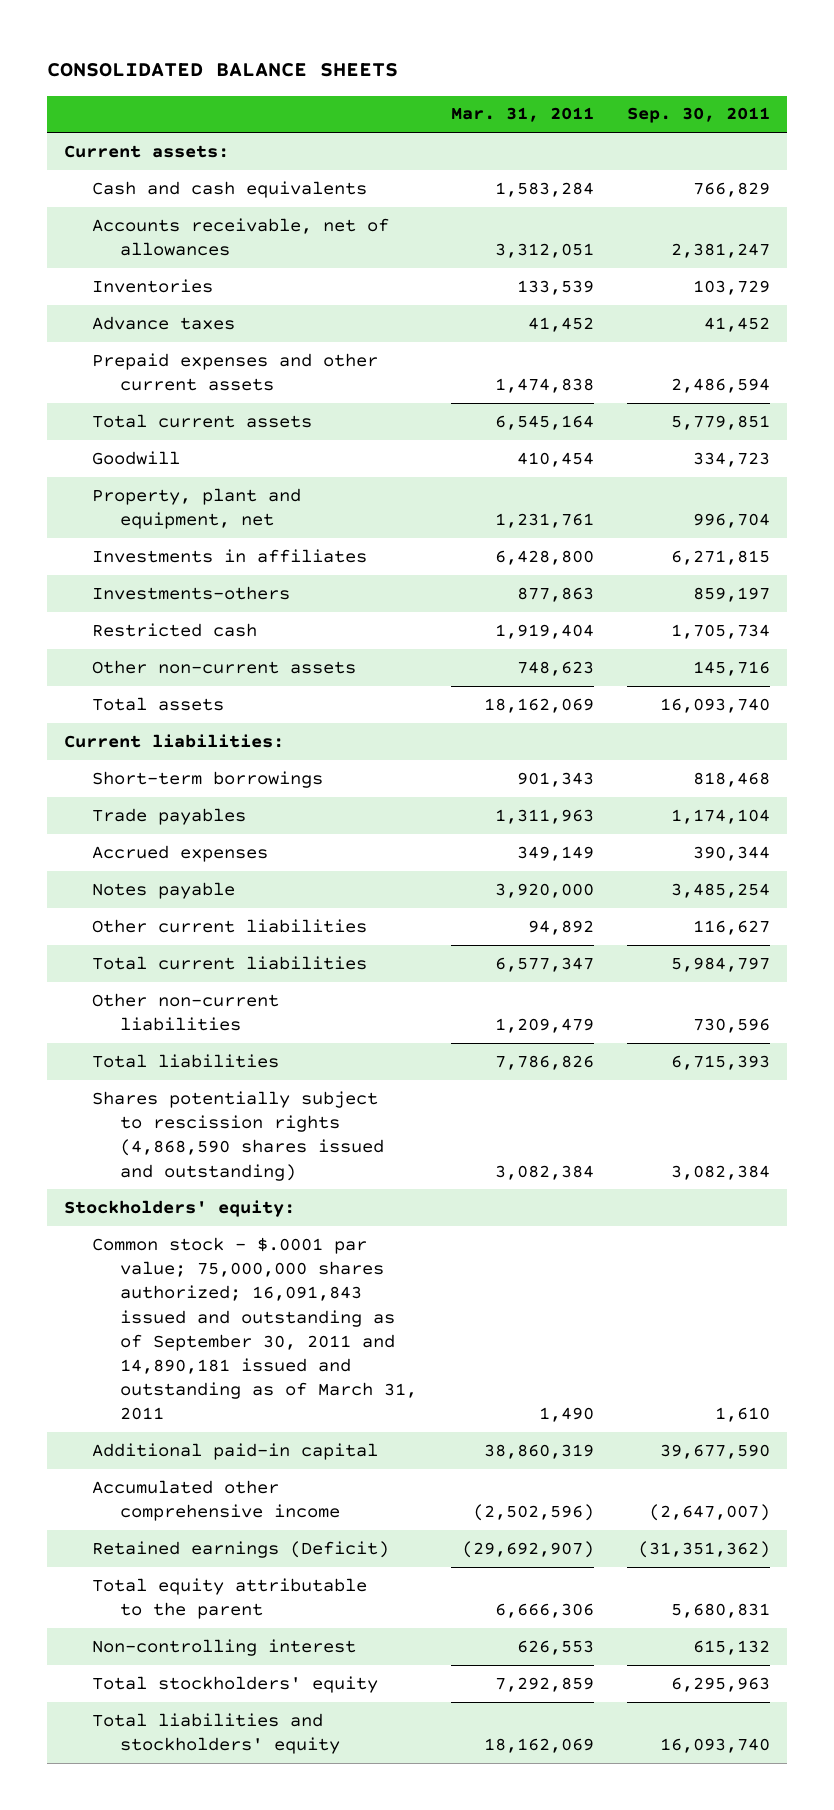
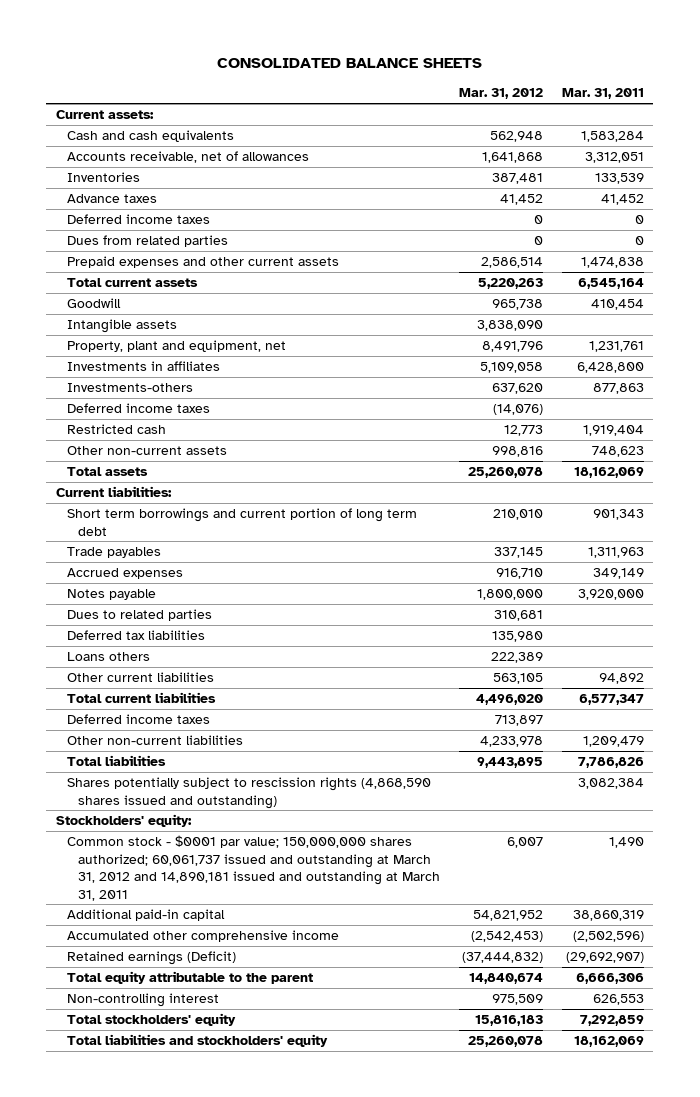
[627,107,771,124] Sep. 30, 2011 -> none
none -> [458,88,543,100] Mar. 31, 2012
none -> [66,214,210,225] Deferred income taxes
none -> [66,235,228,248] Dues from related parties
none -> [66,319,177,334] Intangible assets
none -> [66,403,210,414] Deferred income taxes
[91,770,323,788] Short-term borrowings -> [66,508,417,536] Short term borrowings and current portion of long term debt
none -> [66,609,212,622] Dues to related parties
none -> [66,630,205,641] Deferred tax liabilities
none -> [66,652,150,662] Loans others
none -> [66,714,210,725] Deferred income taxes
[91,1236,418,1421] Common stock - $.0001 par value; 75,000,000 shares authorized; 16,091,843 issued and outstanding as of September 30, 2011 and 14,890,181 issued and outstanding as of March 31, 2011 -> [66,835,440,901] Common stock - $0001 par value; 150,000,000 shares authorized; 60,061,737 issued and outstanding at March 31, 2012 and 14,890,181 issued and outstanding at March 31, 2011

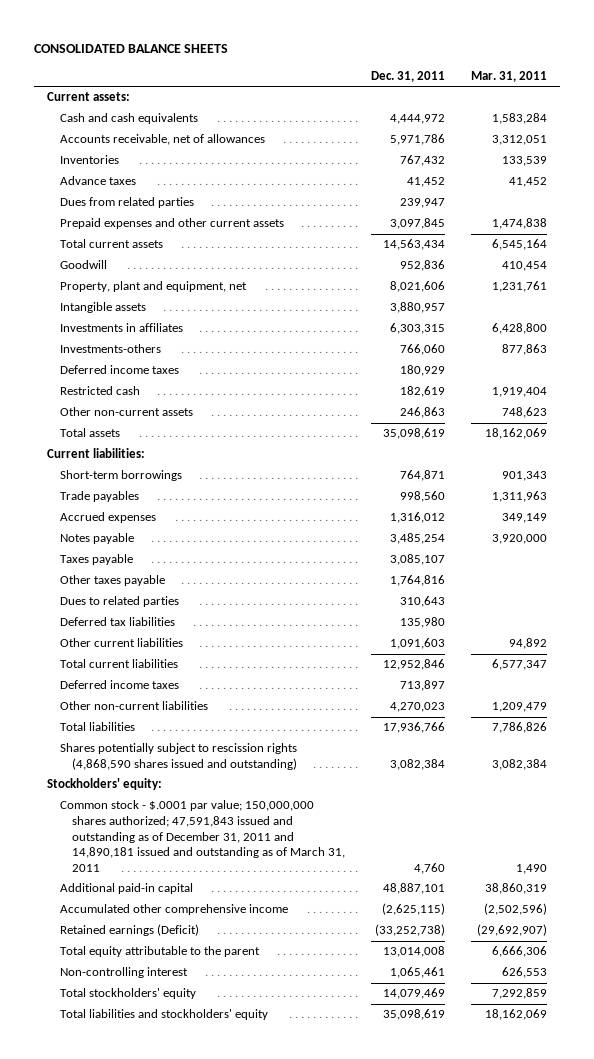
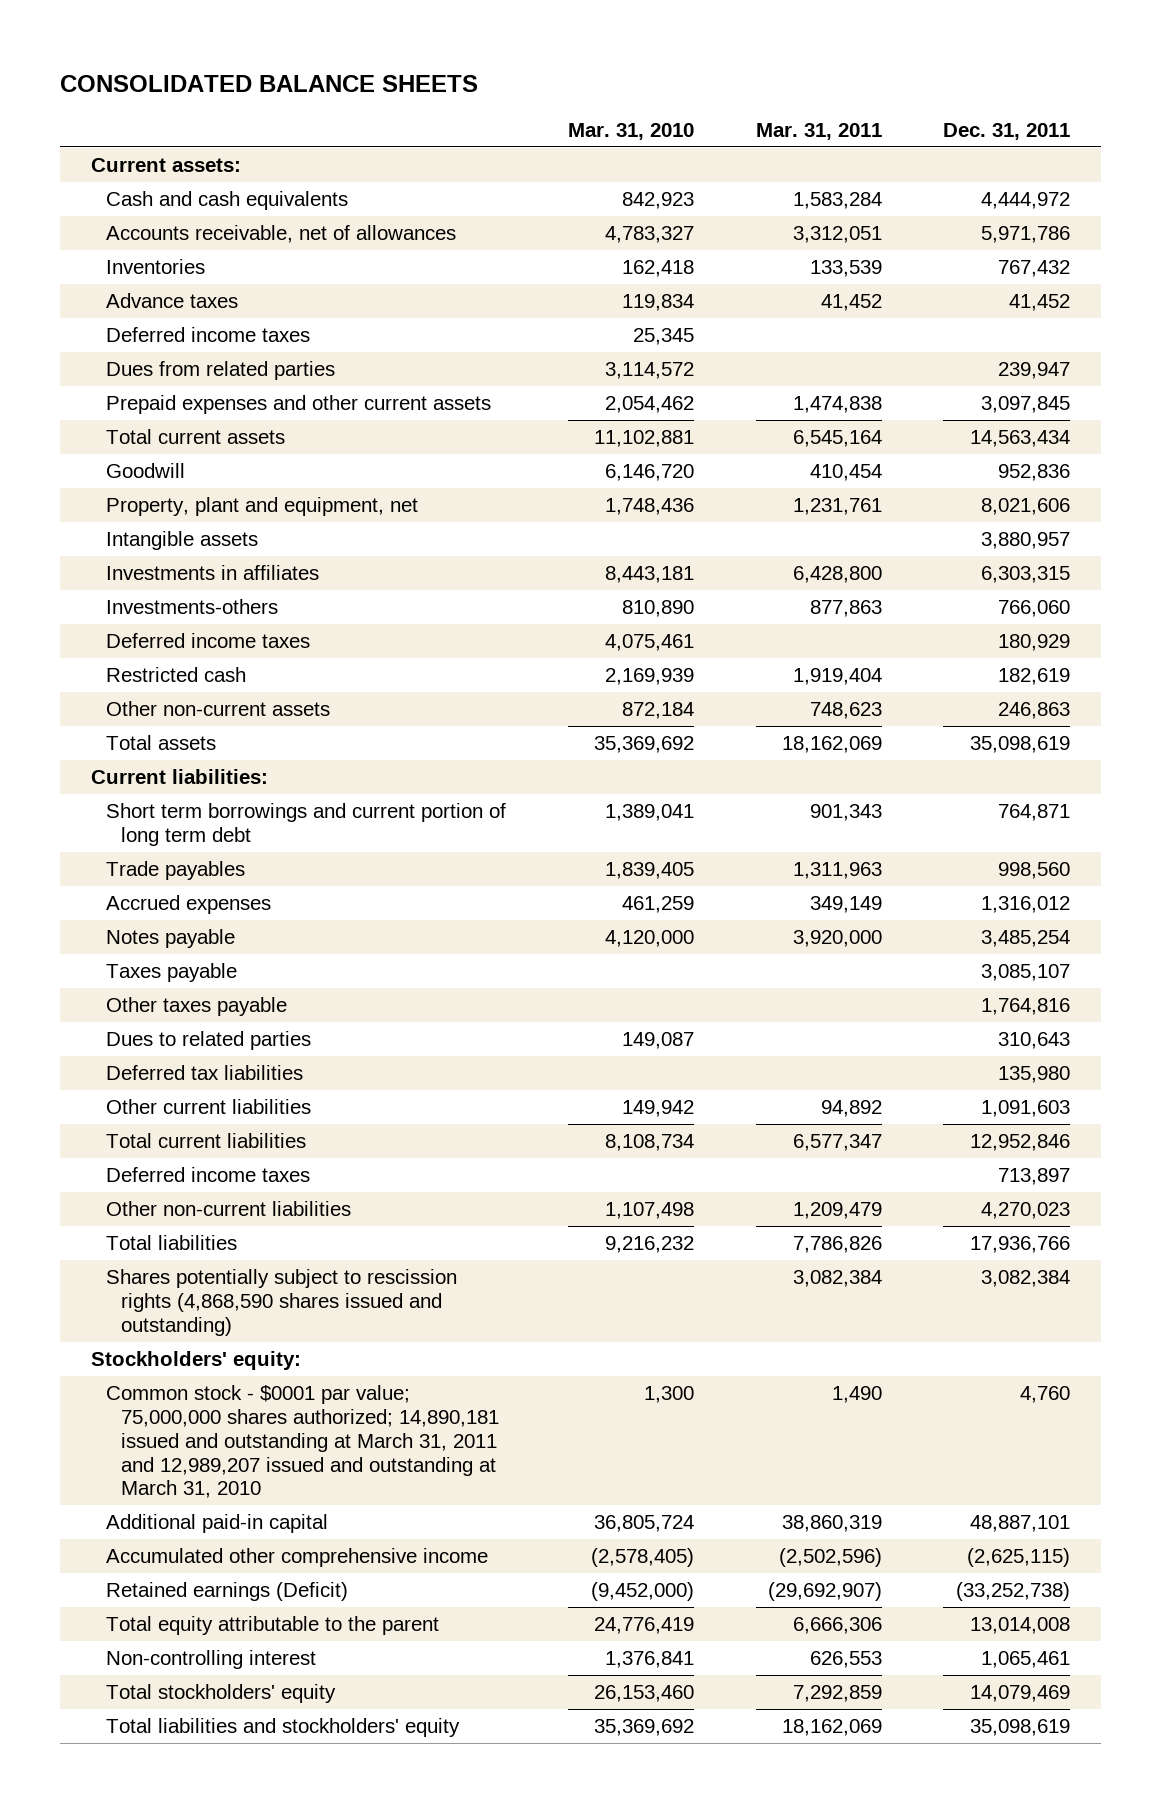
none -> [567,122,694,140] Mar. 31, 2010
none -> [105,327,310,343] Deferred income taxes
[59,470,182,482] Short-term borrowings -> [105,803,506,847] Short term borrowings and current portion of long term debt
[59,800,345,872] Common stock - $.0001 par value; 150,000,000 shares authorized; 47,591,843 issued and outstanding as of December 31, 2011 and 14,890,181 issued and outstanding as of March 31, 2011 -> [105,1385,500,1499] Common stock - $0001 par value; 75,000,000 shares authorized; 14,890,181 issued and outstanding at March 31, 2011 and 12,989,207 issued and outstanding at March 31, 2010

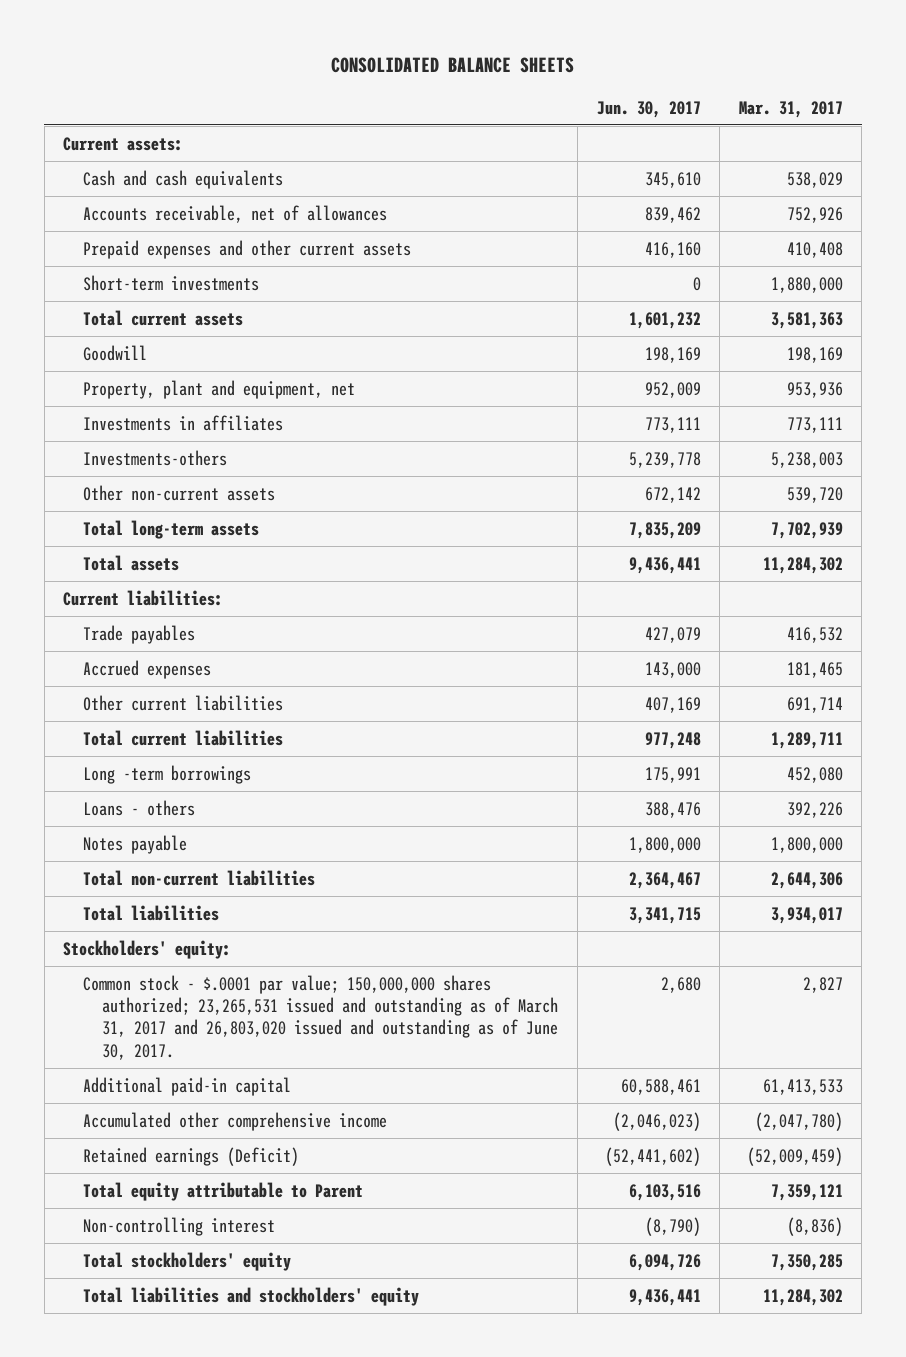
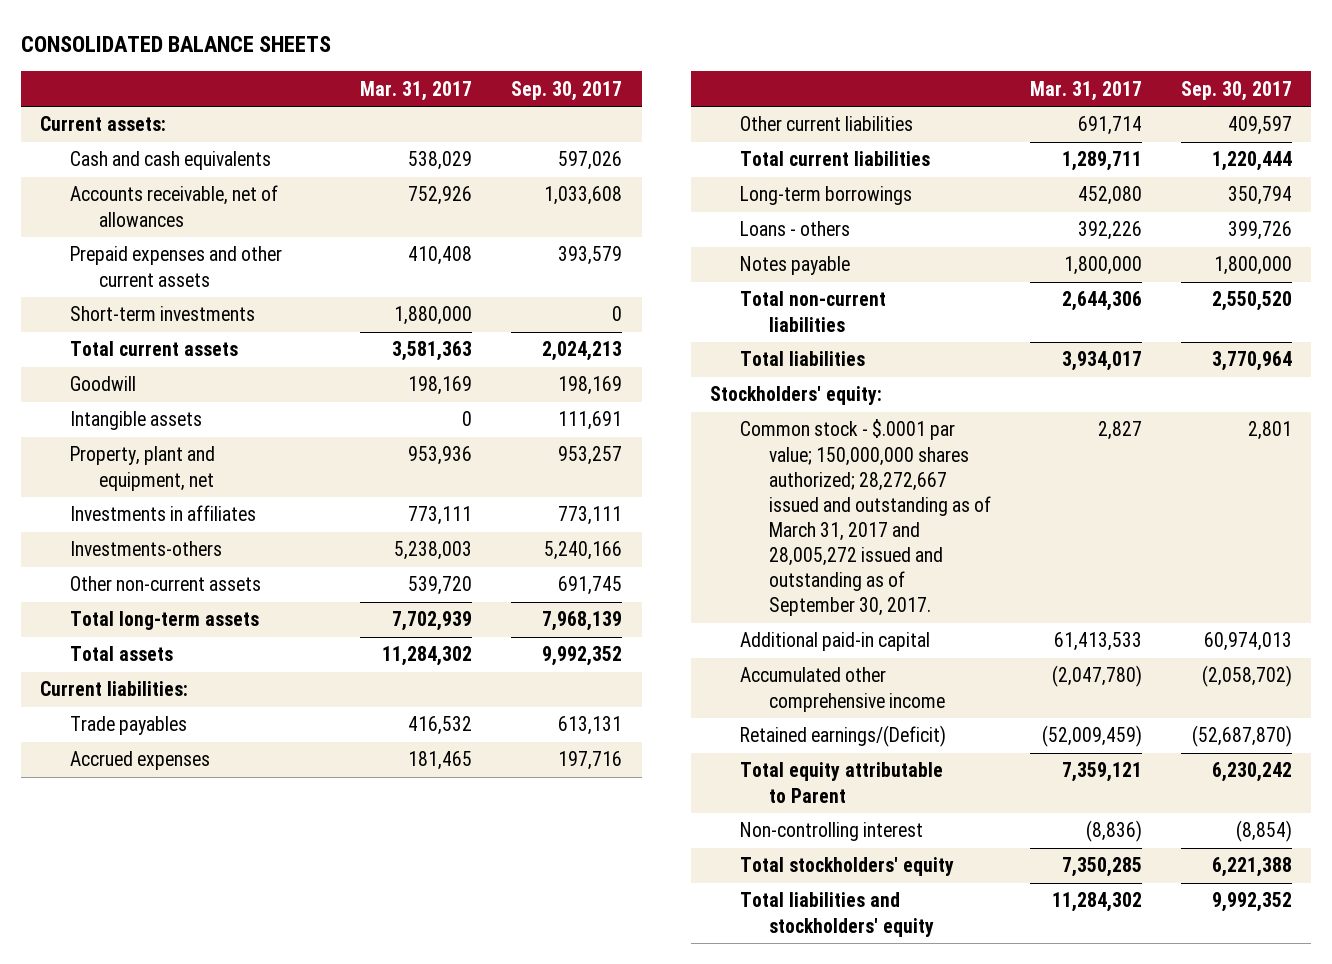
[596,100,701,118] Jun. 30, 2017 -> none
none -> [511,80,623,101] Sep. 30, 2017
none -> [69,411,202,431] Intangible assets
[82,764,251,784] Long -term borrowings -> [739,186,912,206] Long-term borrowings
[82,974,559,1060] Common stock - $.0001 par value; 150,000,000 shares authorized; 23,265,531 issued and outstanding as of March 31, 2017 and 26,803,020 issued and outstanding as of June 30, 2017. -> [739,419,991,617] Common stock - $.0001 par value; 150,000,000 shares authorized; 28,272,667 issued and outstanding as of March 31, 2017 and 28,005,272 issued and outstanding as of September 30, 2017.
[82,1146,299,1166] Retained earnings (Deficit) -> [739,725,946,748] Retained earnings/(Deficit)

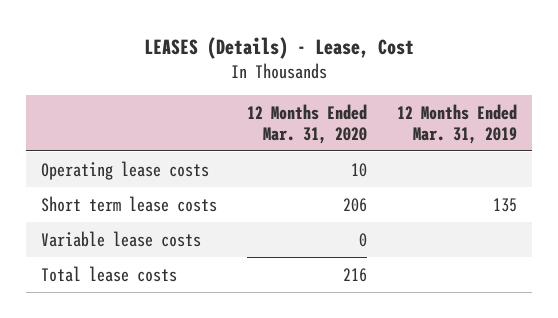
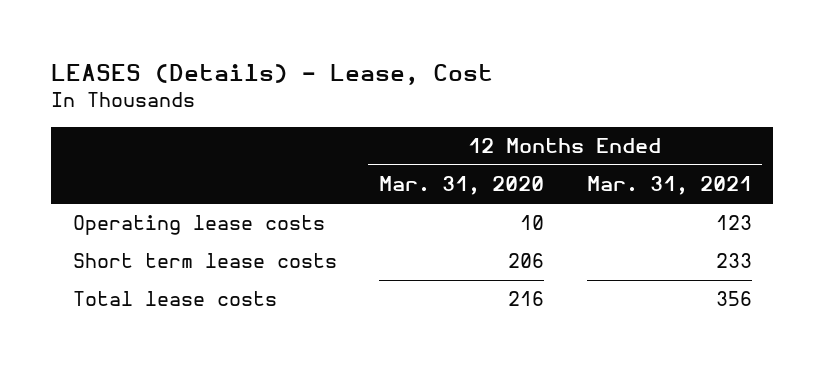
[397,103,518,144] 12 Months Ended Mar. 31, 2019 -> none
none -> [586,176,752,196] Mar. 31, 2021
[41,230,202,247] Variable lease costs -> none

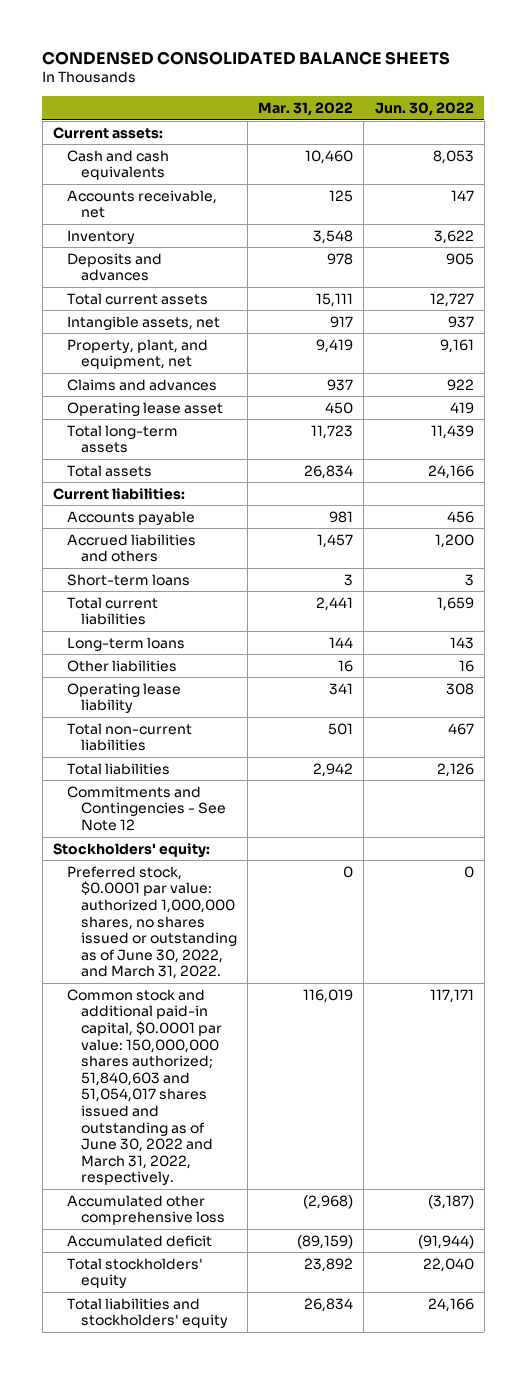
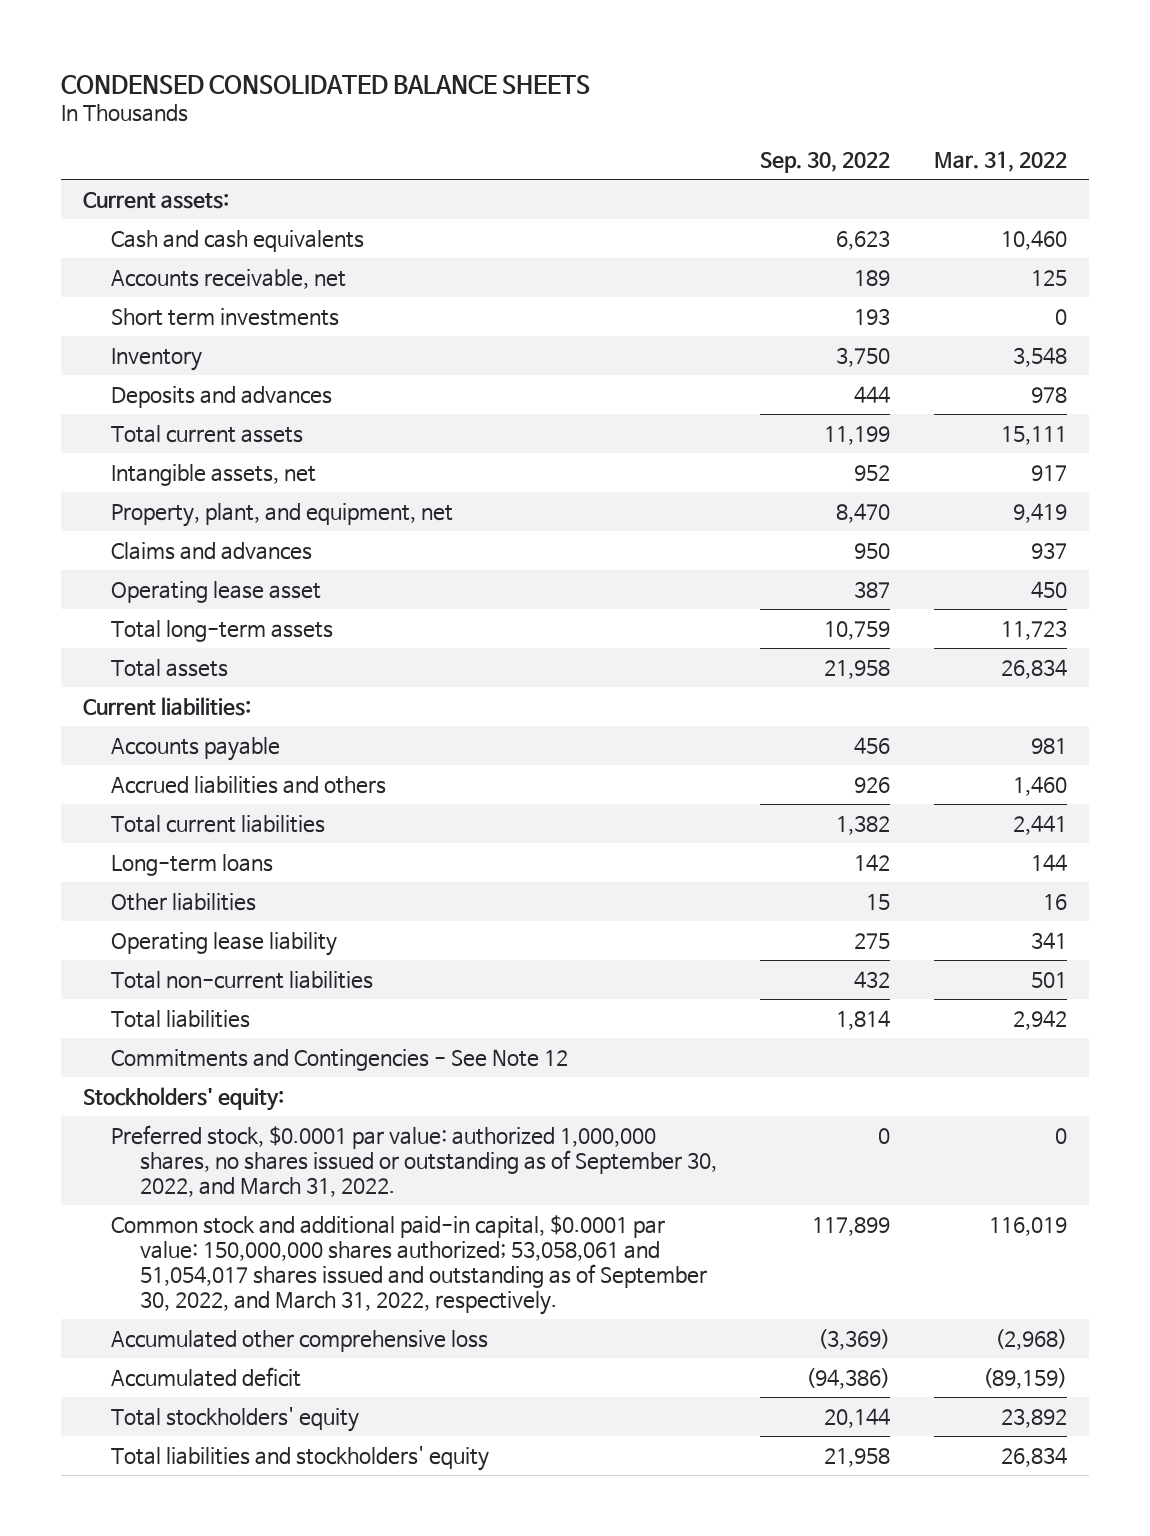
[374,101,474,116] Jun. 30, 2022 -> none
none -> [760,151,891,173] Sep. 30, 2022
none -> [111,307,340,326] Short term investments
[66,573,190,586] Short-term loans -> none
[317,533,354,548] 1,457 -> [1012,775,1067,796] 1,460
[66,865,237,980] Preferred stock, $0.0001 par value: authorized 1,000,000 shares, no shares issued or outstanding as of June 30, 2022, and March 31, 2022. -> [111,1124,717,1197] Preferred stock, $0.0001 par value: authorized 1,000,000 shares, no shares issued or outstanding as of September 30, 2022, and March 31, 2022.
[66,988,222,1186] Common stock and additional paid-in capital, $0.0001 par value: 150,000,000 shares authorized; 51,840,603 and 51,054,017 shares issued and outstanding as of June 30, 2022 and March 31, 2022, respectively. -> [111,1214,707,1315] Common stock and additional paid-in capital, $0.0001 par value: 150,000,000 shares authorized; 53,058,061 and 51,054,017 shares issued and outstanding as of September 30, 2022, and March 31, 2022, respectively.

